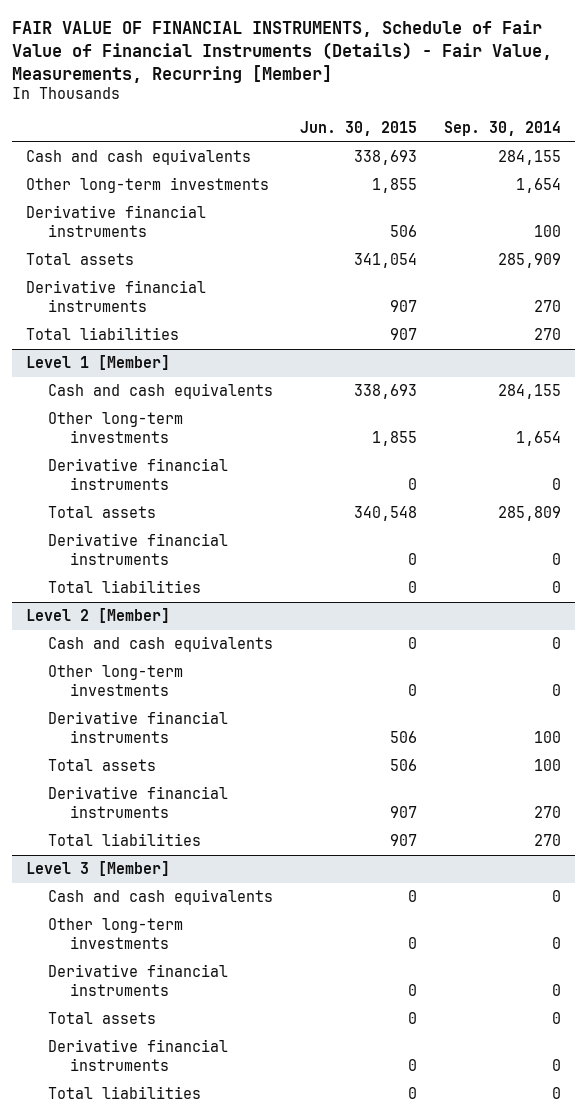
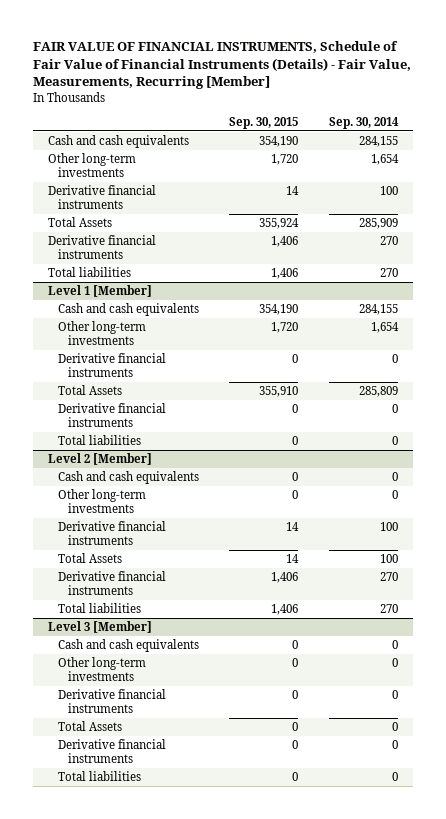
[300,120,418,136] Jun. 30, 2015 -> none
none -> [229,117,299,130] Sep. 30, 2015
[25,253,134,266] Total assets -> [48,216,113,227] Total Assets
[47,506,156,519] Total assets -> [58,384,123,395] Total Assets
[47,759,156,772] Total assets -> [58,552,123,563] Total Assets
[47,1012,156,1025] Total assets -> [58,720,123,731] Total Assets

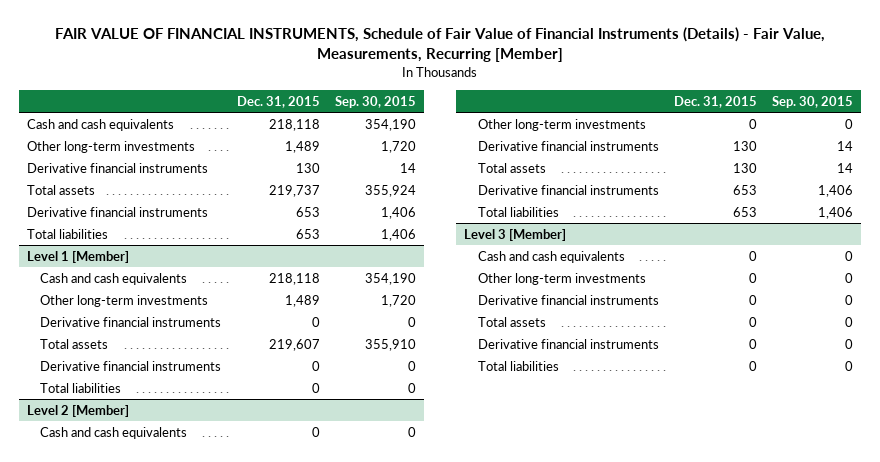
[328,117,399,130] Sep. 30, 2014 -> none
none -> [236,95,320,108] Dec. 31, 2015
[48,216,113,227] Total Assets -> [26,184,95,195] Total assets
[58,384,123,395] Total Assets -> [40,338,109,349] Total assets
[58,552,123,563] Total Assets -> [477,162,546,173] Total assets
[58,720,123,731] Total Assets -> [477,316,546,327] Total assets

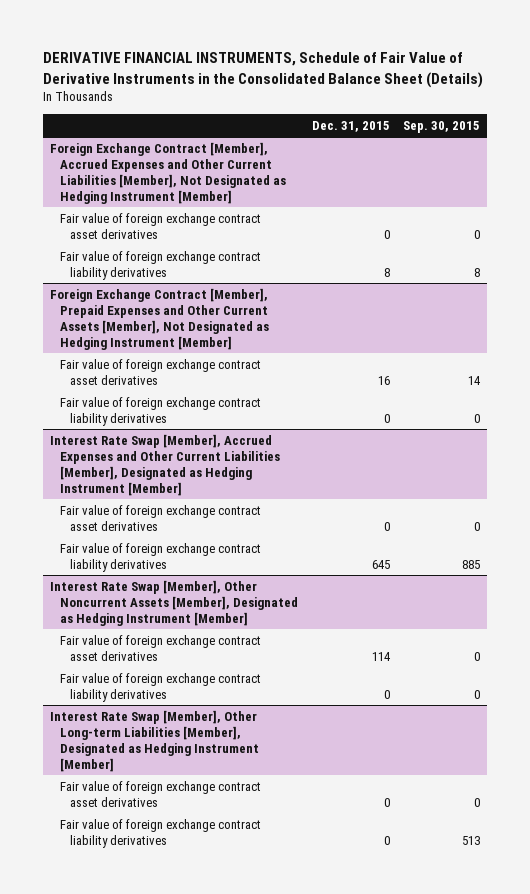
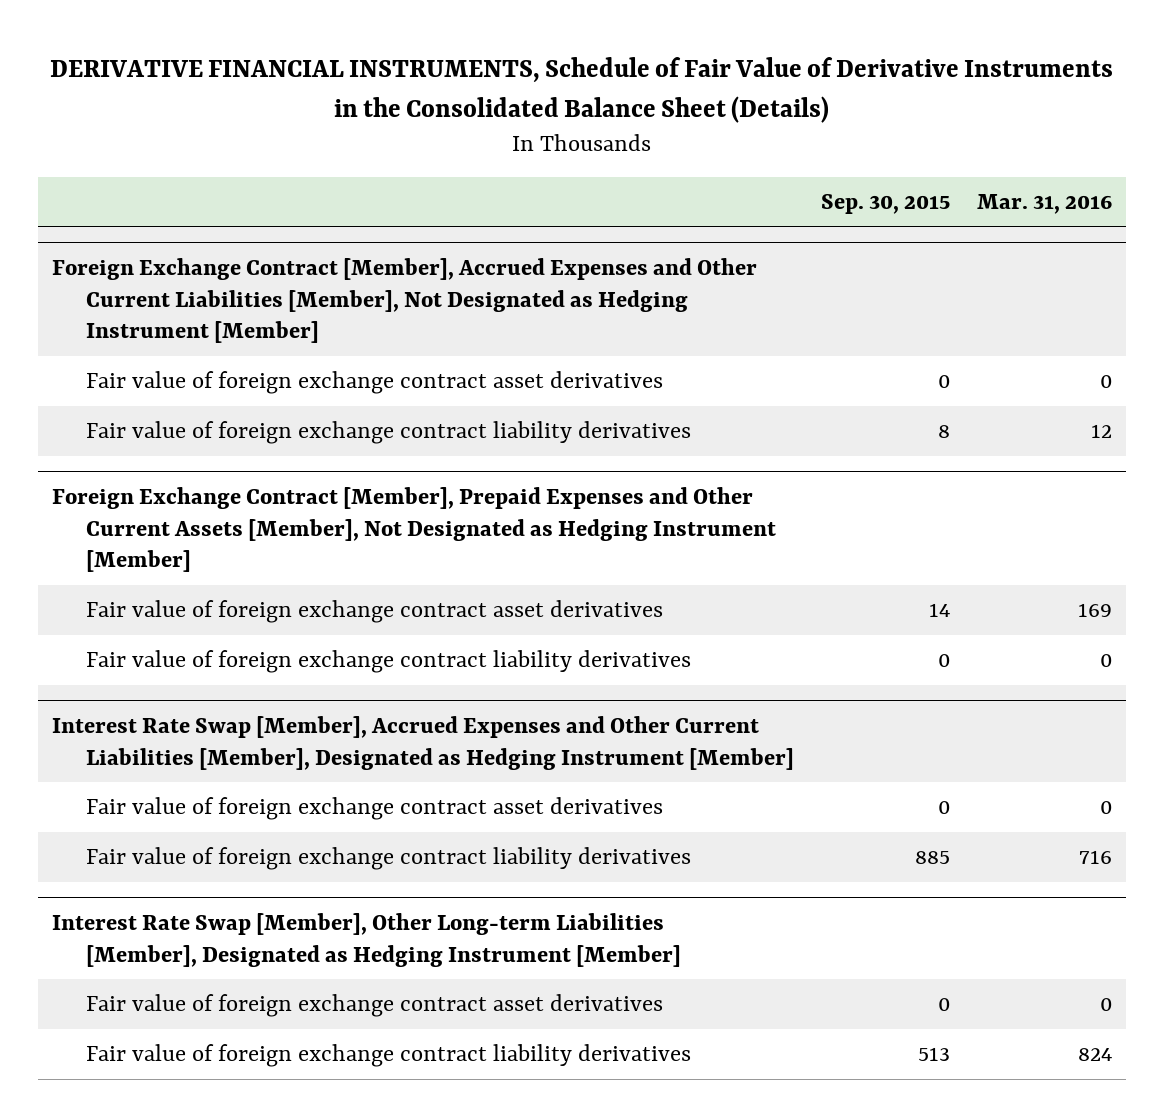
[311,120,390,132] Dec. 31, 2015 -> none
none -> [977,193,1113,214] Mar. 31, 2016
[49,579,299,626] Interest Rate Swap [Member], Other Noncurrent Assets [Member], Designated as Hedging Instrument [Member] -> none
[60,634,262,661] Fair value of foreign exchange contract asset derivatives -> none
[60,672,262,702] Fair value of foreign exchange contract liability derivatives -> none

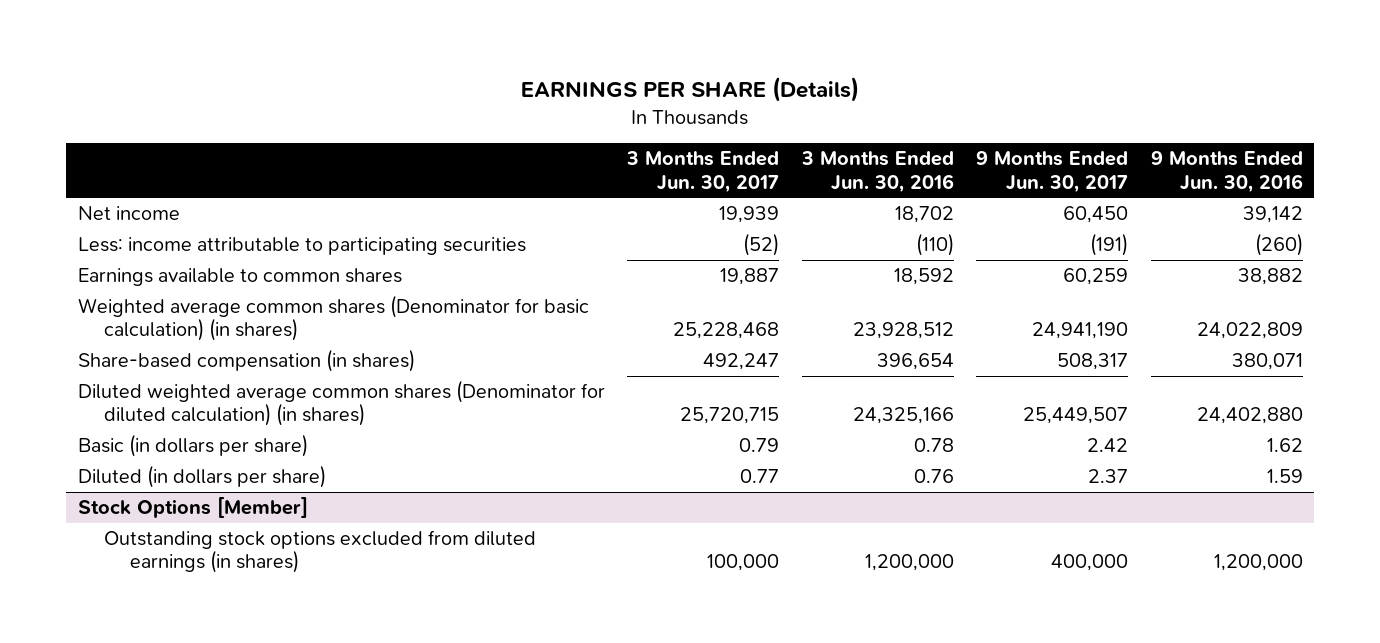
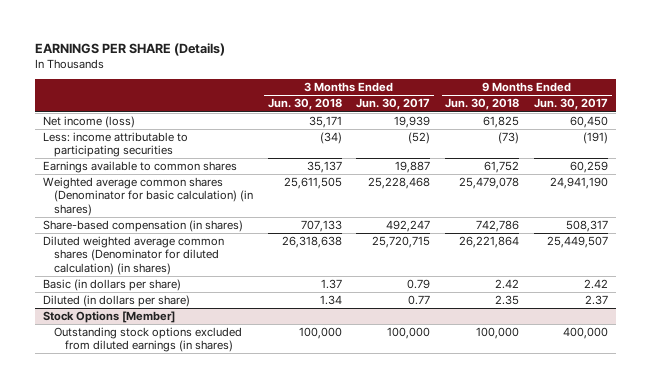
[800,151,954,193] 3 Months Ended Jun. 30, 2016 -> none
[1150,151,1303,193] 9 Months Ended Jun. 30, 2016 -> none
none -> [267,98,342,111] Jun. 30, 2018
none -> [445,98,520,111] Jun. 30, 2018
[77,205,180,220] Net income -> [42,116,135,129] Net income (loss)

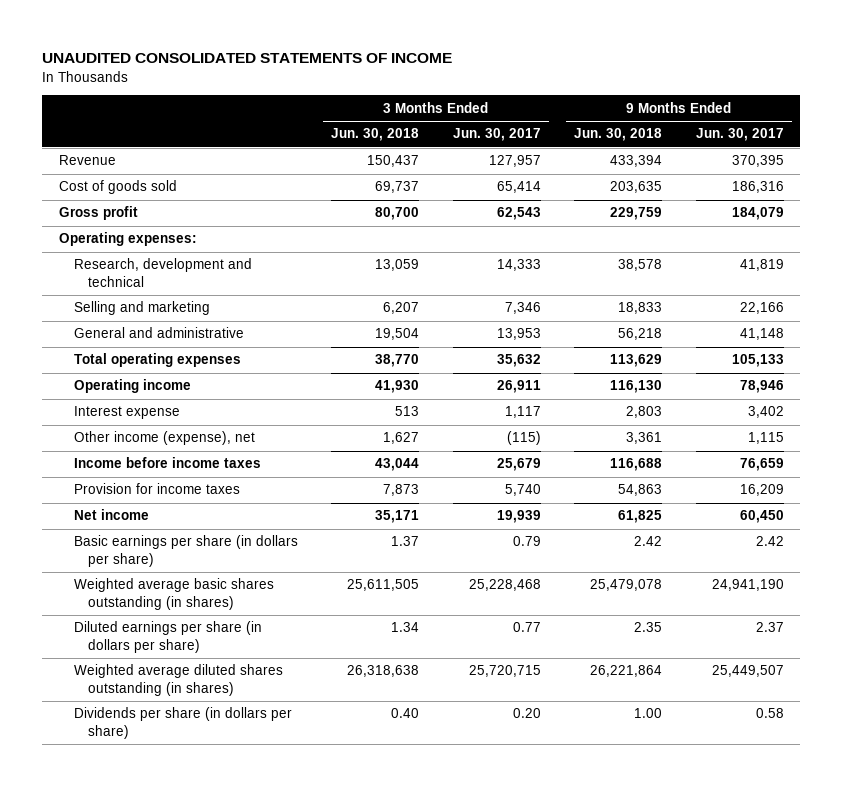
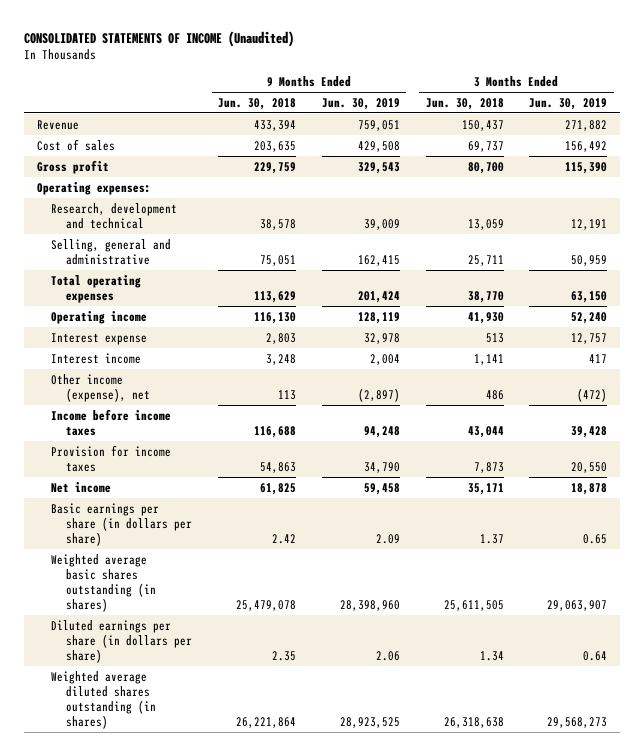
[42,53,453,64] UNAUDITED CONSOLIDATED STATEMENTS OF INCOME -> [23,30,294,47] CONSOLIDATED STATEMENTS OF INCOME (Unaudited)
[452,128,541,142] Jun. 30, 2017 -> none
[695,128,784,142] Jun. 30, 2017 -> none
none -> [321,97,400,110] Jun. 30, 2019
none -> [529,97,608,110] Jun. 30, 2019
[58,180,177,195] Cost of goods sold -> [36,138,115,151] Cost of sales
[73,301,210,316] Selling and marketing -> none
[73,327,244,339] General and administrative -> [51,238,172,265] Selling, general and administrative
[375,328,420,341] 19,504 -> [467,254,504,266] 25,711
[618,328,663,341] 56,218 -> [260,254,297,266] 75,051
none -> [51,352,142,364] Interest income
[383,432,420,445] 1,627 -> [485,389,504,400] 486
[626,432,663,445] 3,361 -> [278,389,297,400] 113
[73,707,292,739] Dividends per share (in dollars per share) -> none

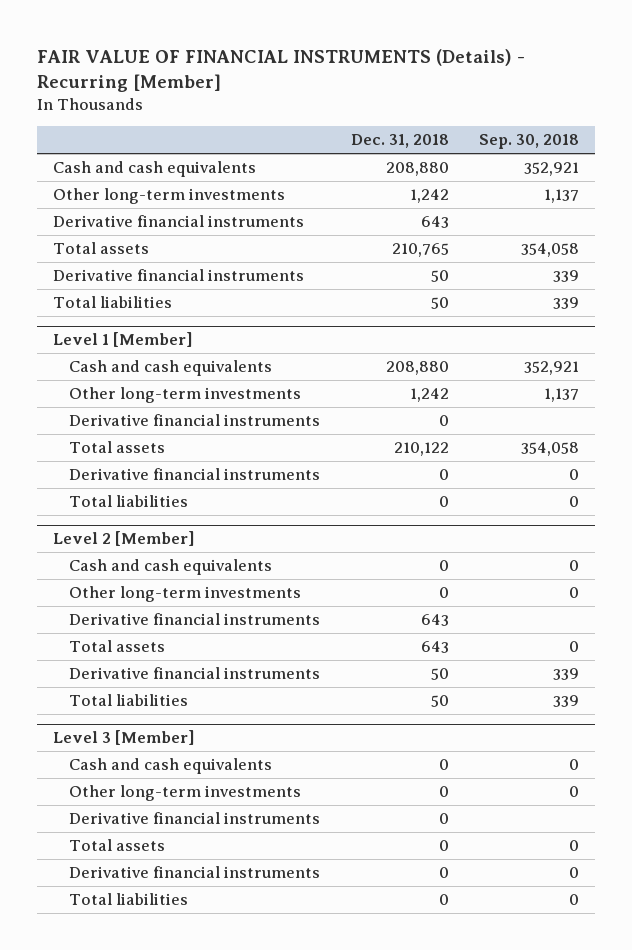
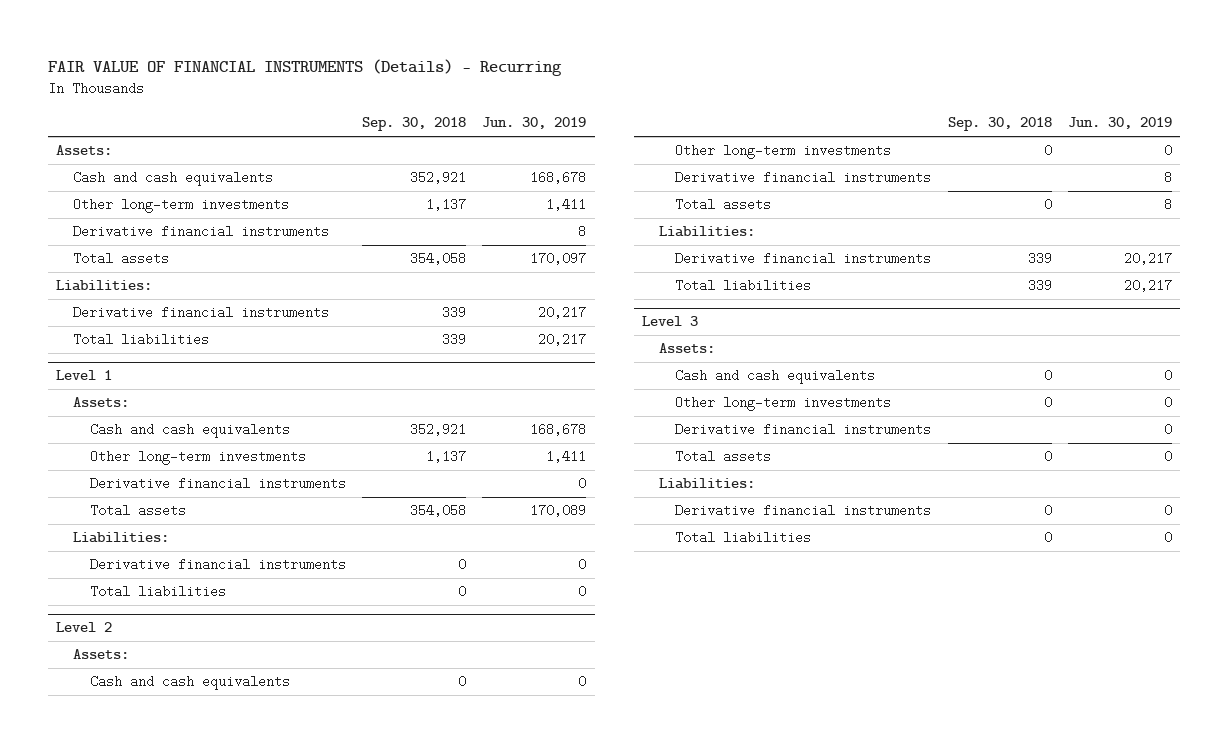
[37,48,526,92] FAIR VALUE OF FINANCIAL INSTRUMENTS (Details) - Recurring [Member] -> [47,59,562,77] FAIR VALUE OF FINANCIAL INSTRUMENTS (Details) - Recurring
[350,134,449,149] Dec. 31, 2018 -> none
none -> [482,117,587,130] Jun. 30, 2019
none -> [56,145,113,156] Assets:
none -> [56,280,153,292] Liabilities:
[52,332,193,348] Level 1 [Member] -> [56,370,113,381] Level 1
none -> [72,397,129,408] Assets:
none -> [72,532,169,544] Liabilities:
[52,531,195,547] Level 2 [Member] -> [56,622,113,633] Level 2
none -> [72,649,129,660] Assets:
none -> [658,226,755,238] Liabilities:
[52,730,195,746] Level 3 [Member] -> [641,316,698,327] Level 3
none -> [658,343,715,354] Assets:
none -> [658,478,755,490] Liabilities:

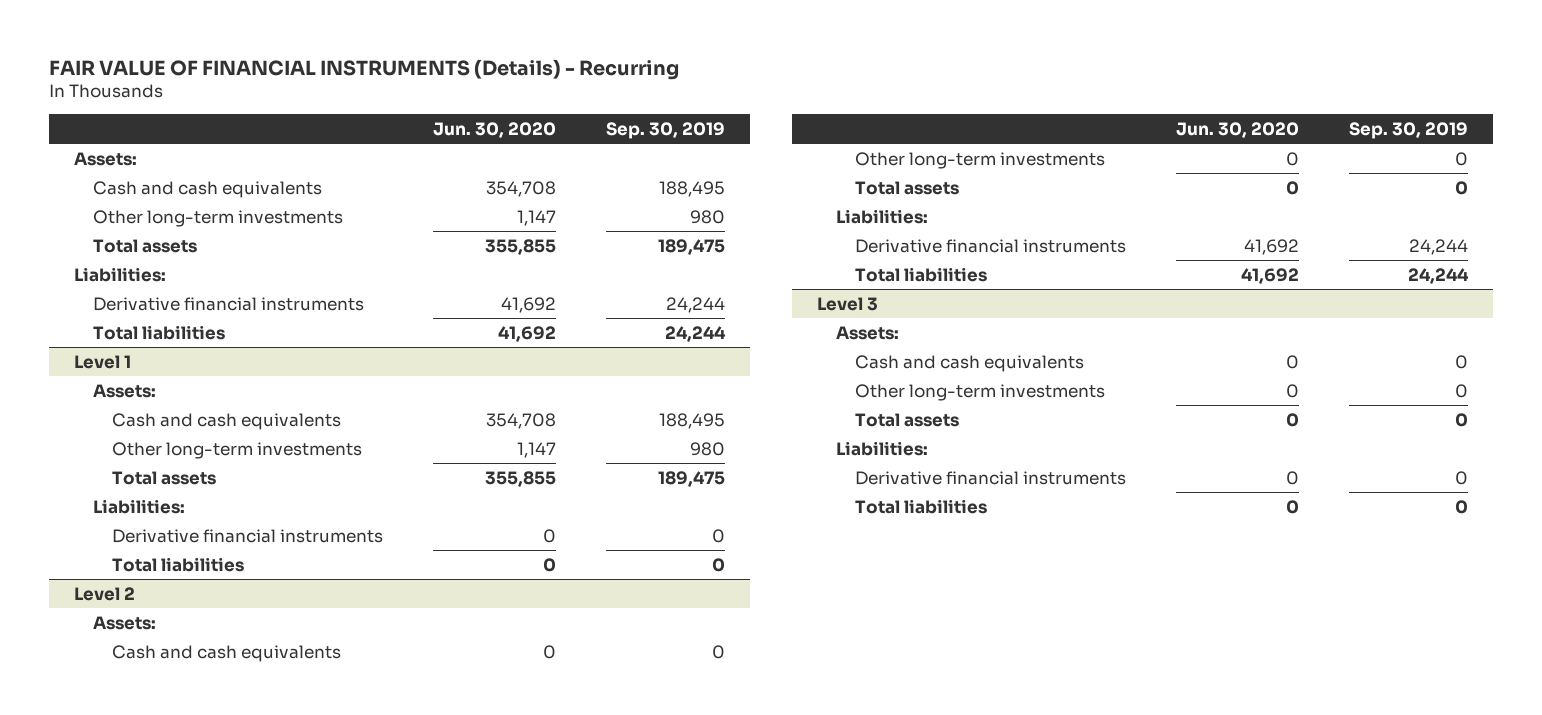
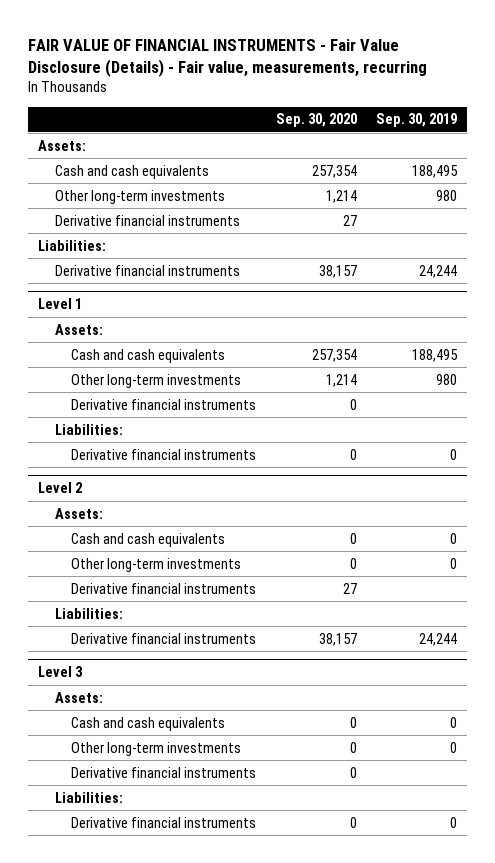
[48,58,679,80] FAIR VALUE OF FINANCIAL INSTRUMENTS (Details) - Recurring -> [28,38,428,78] FAIR VALUE OF FINANCIAL INSTRUMENTS - Fair Value Disclosure (Details) - Fair value, measurements, recurring
[433,121,557,138] Jun. 30, 2020 -> none
none -> [275,113,357,128] Sep. 30, 2020
[92,238,197,253] Total assets -> none
none -> [54,214,240,226] Derivative financial instruments
[92,324,225,340] Total liabilities -> none
[112,470,217,485] Total assets -> none
none -> [71,398,257,410] Derivative financial instruments
[112,556,245,572] Total liabilities -> none
[855,180,960,195] Total assets -> none
none -> [71,582,257,594] Derivative financial instruments
[855,266,988,282] Total liabilities -> none
[855,412,960,427] Total assets -> none
none -> [71,766,257,778] Derivative financial instruments
[855,498,988,514] Total liabilities -> none

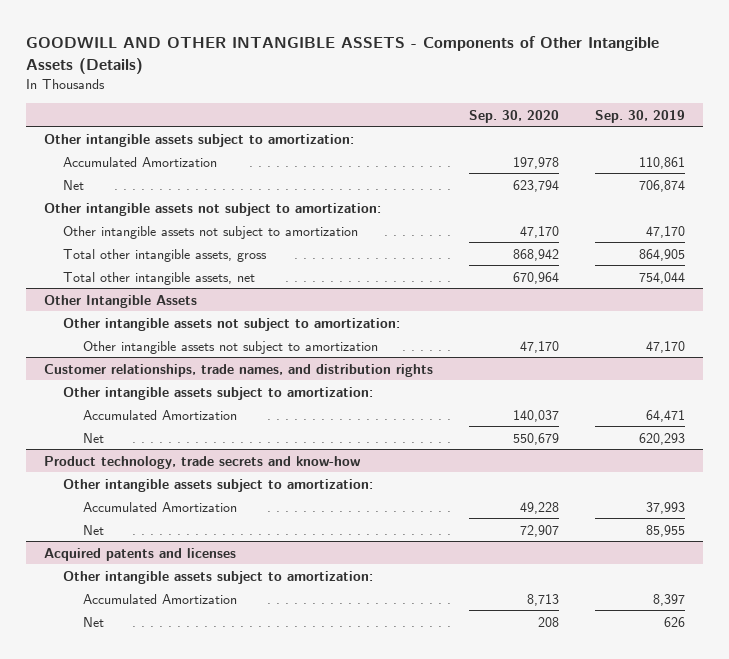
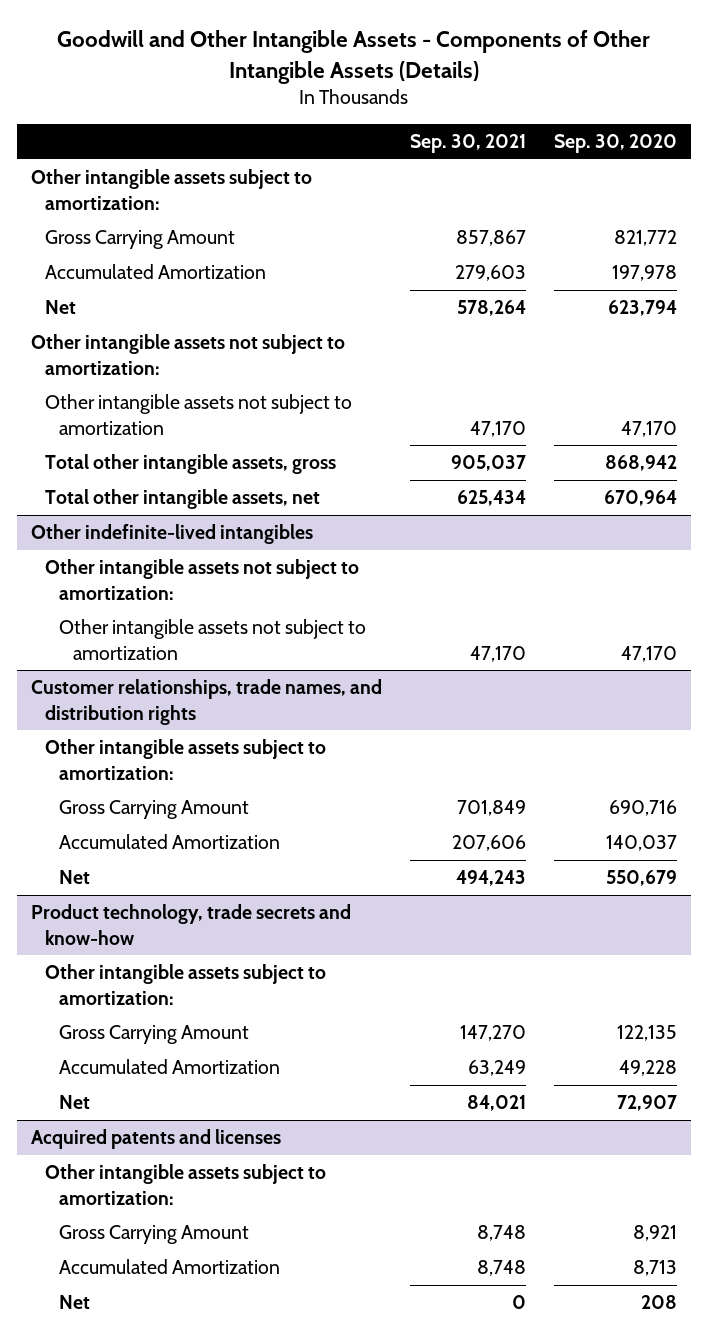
[25,35,659,74] GOODWILL AND OTHER INTANGIBLE ASSETS - Components of Other Intangible Assets (Details) -> [57,30,651,84] Goodwill and Other Intangible Assets - Components of Other Intangible Assets (Details)
[595,109,686,123] Sep. 30, 2019 -> none
none -> [410,134,527,154] Sep. 30, 2021
none -> [45,230,236,250] Gross Carrying Amount
[43,294,197,308] Other Intangible Assets -> [30,524,313,545] Other indefinite-lived intangibles
none -> [59,800,250,820] Gross Carrying Amount
none -> [59,1025,250,1045] Gross Carrying Amount
none -> [59,1225,250,1245] Gross Carrying Amount

